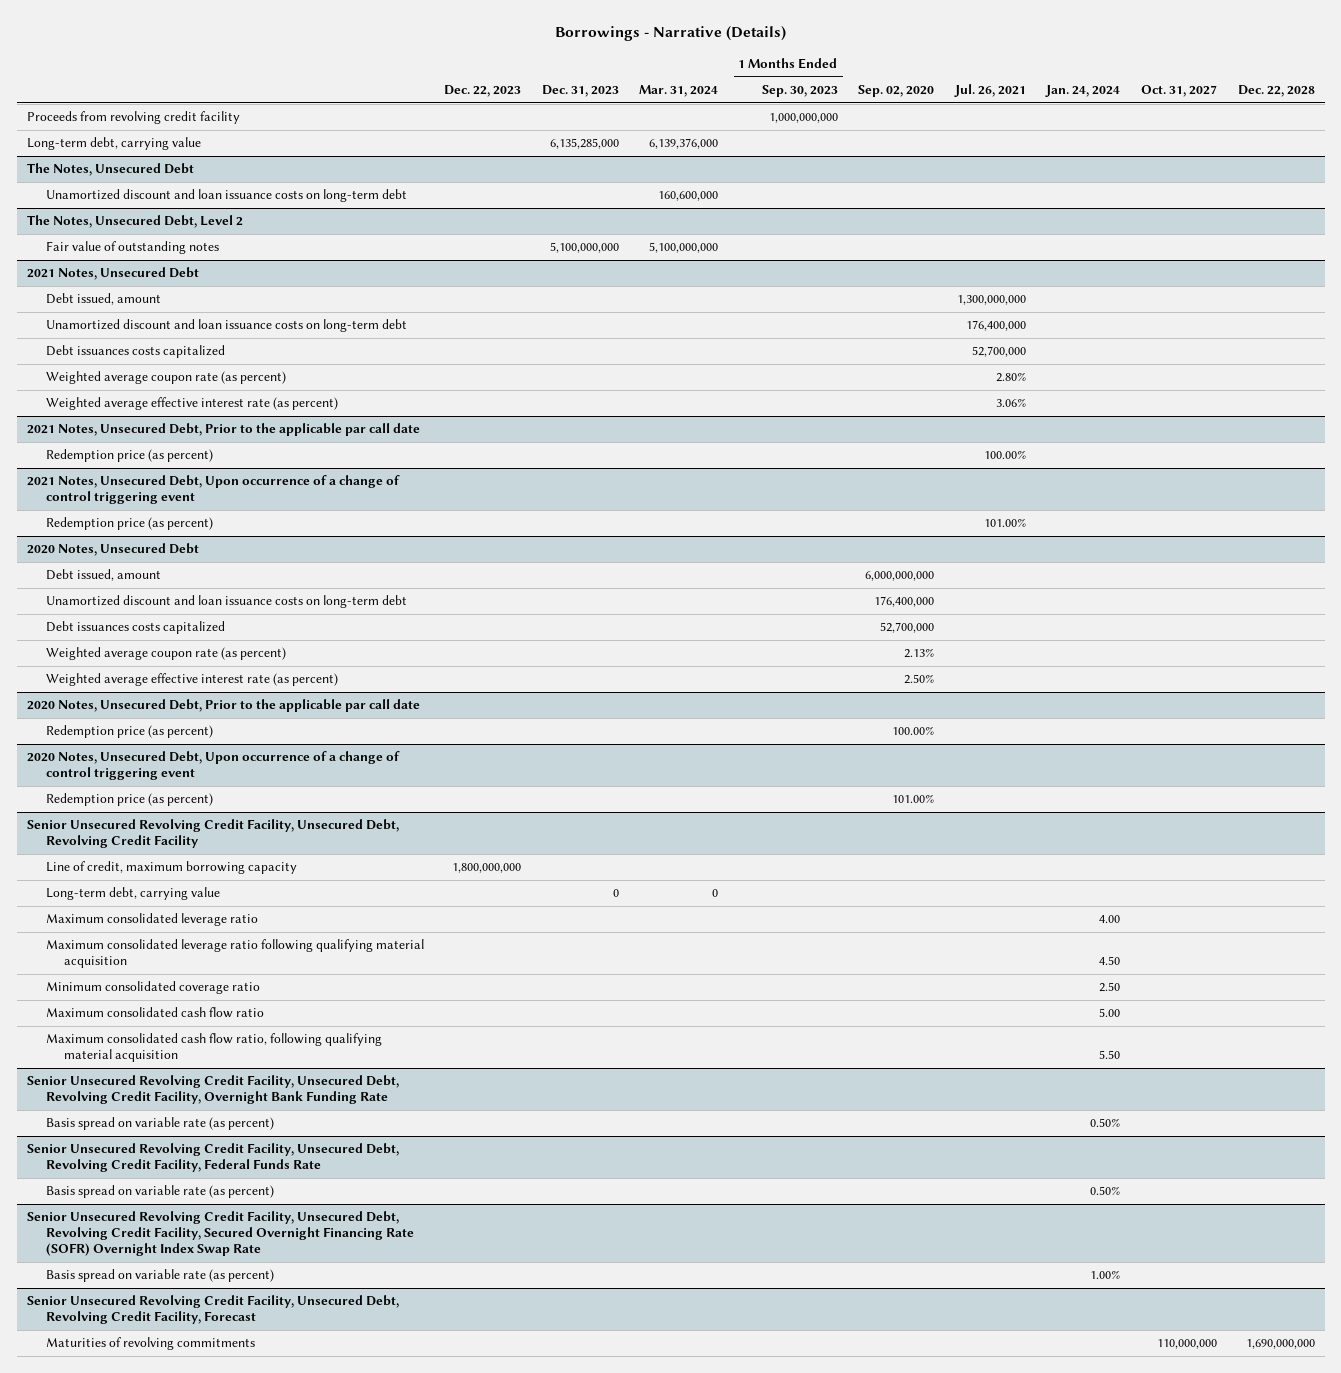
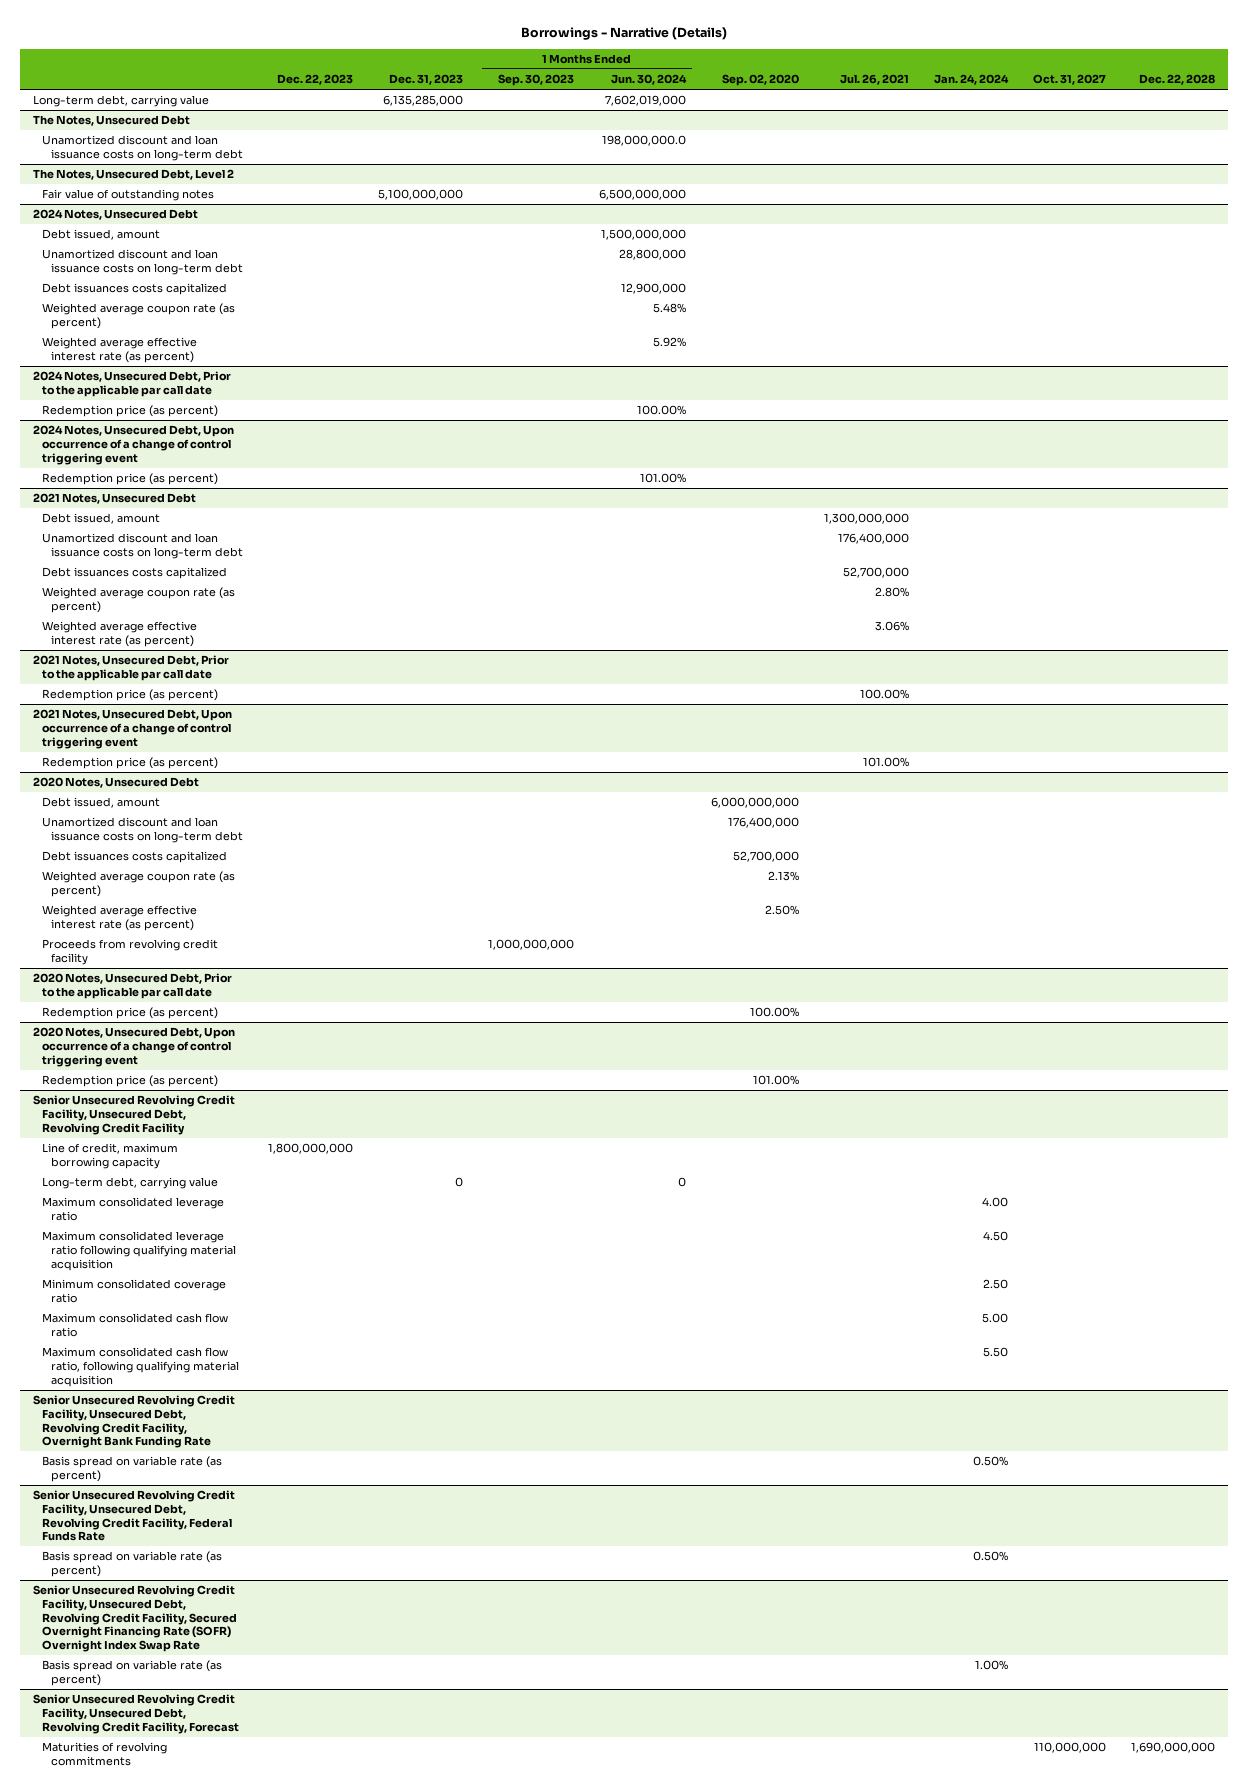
[639,85,719,98] Mar. 31, 2024 -> none
none -> [610,74,687,86] Jun. 30, 2024
[26,111,240,125] Proceeds from revolving credit facility -> none
none -> [32,209,198,221] 2024 Notes, Unsecured Debt
none -> [41,229,160,241] Debt issued, amount
none -> [41,249,243,275] Unamortized discount and loan issuance costs on long-term debt
none -> [41,283,227,296] Debt issuances costs capitalized
none -> [41,303,235,329] Weighted average coupon rate (as percent)
none -> [41,337,197,363] Weighted average effective interest rate (as percent)
none -> [32,371,231,397] 2024 Notes, Unsecured Debt, Prior to the applicable par call date
none -> [41,405,218,418] Redemption price (as percent)
none -> [32,425,234,465] 2024 Notes, Unsecured Debt, Upon occurrence of a change of control triggering event
none -> [41,473,218,486] Redemption price (as percent)
none -> [41,939,218,965] Proceeds from revolving credit facility

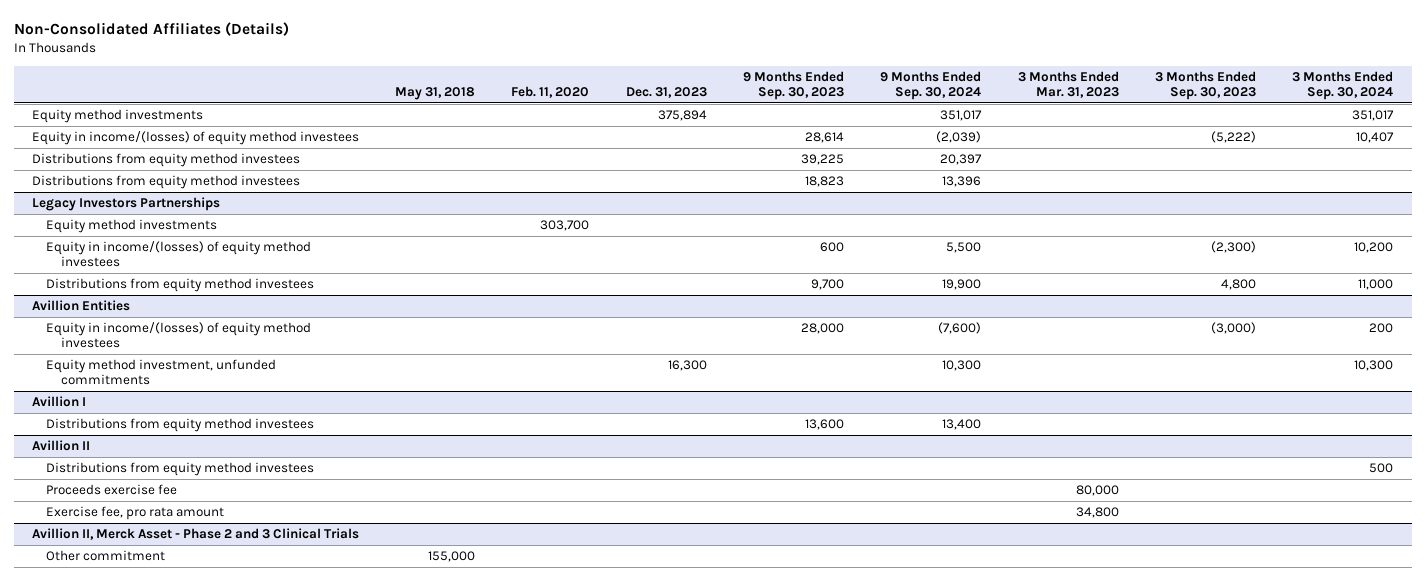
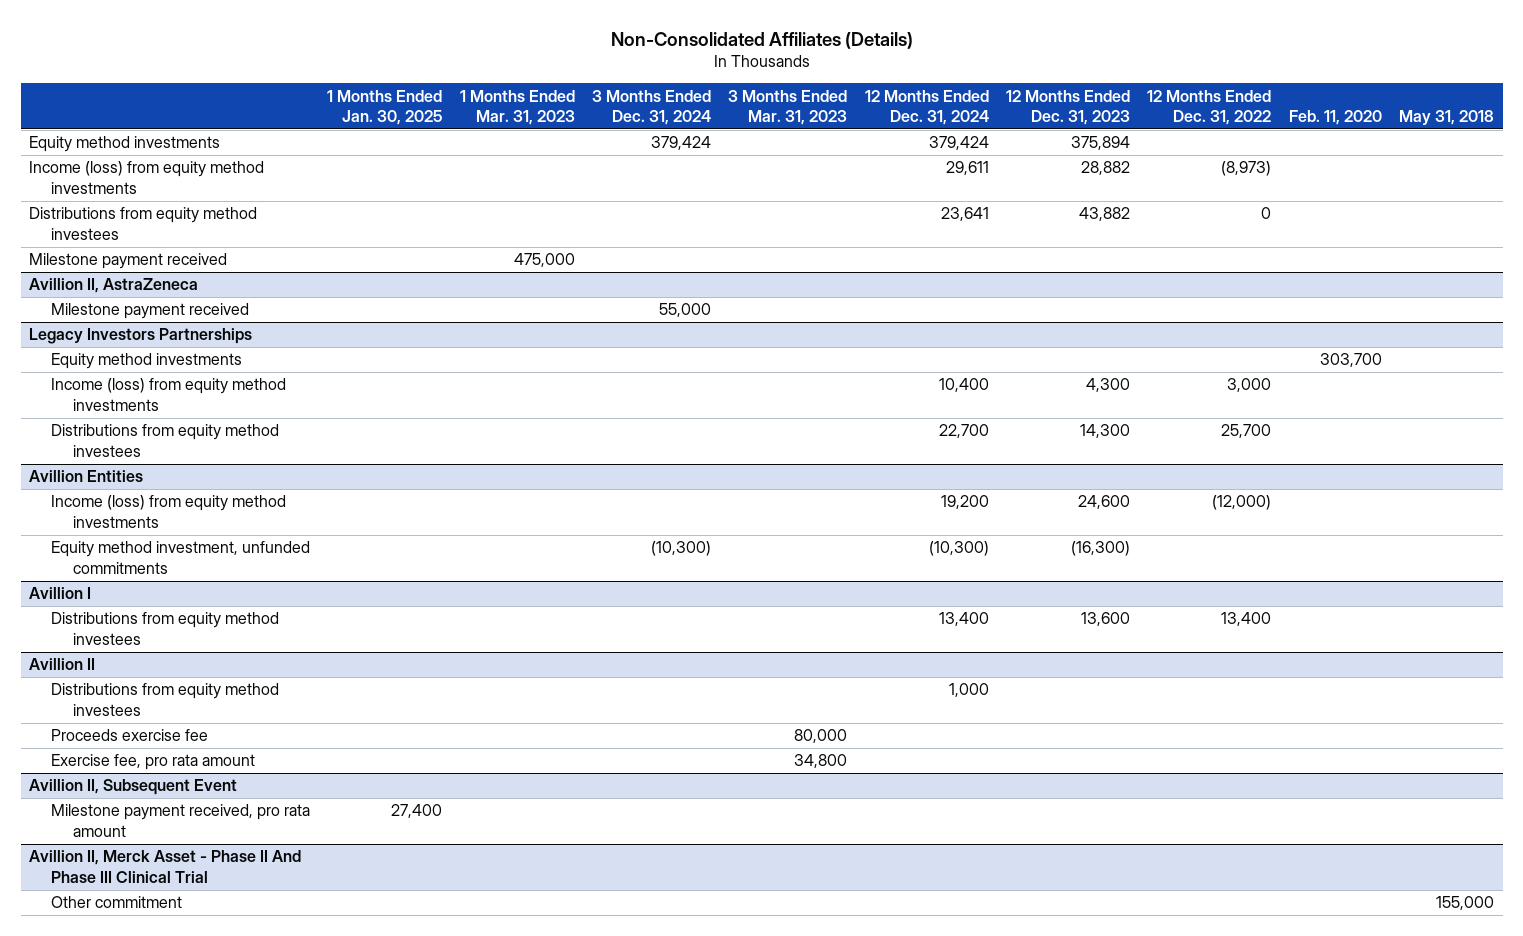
[625,87,707,99] Dec. 31, 2023 -> none
[743,70,845,101] 9 Months Ended Sep. 30, 2023 -> none
[880,70,982,101] 9 Months Ended Sep. 30, 2024 -> none
[1155,70,1257,101] 3 Months Ended Sep. 30, 2023 -> none
[1292,70,1394,101] 3 Months Ended Sep. 30, 2024 -> none
none -> [327,89,443,126] 1 Months Ended Jan. 30, 2025
none -> [459,89,575,126] 1 Months Ended Mar. 31, 2023
none -> [592,89,712,126] 3 Months Ended Dec. 31, 2024
none -> [864,89,989,126] 12 Months Ended Dec. 31, 2024
none -> [1006,89,1131,126] 12 Months Ended Dec. 31, 2023
none -> [1147,89,1272,126] 12 Months Ended Dec. 31, 2022
[31,153,300,168] Distributions from equity method investees -> none
[31,131,359,146] Equity in income/(losses) of equity method investees -> [29,161,265,194] Income (loss) from equity method investments
none -> [29,253,228,270] Milestone payment received
none -> [29,278,199,294] Avillion II, AstraZeneca
none -> [51,303,250,320] Milestone payment received
[46,241,312,268] Equity in income/(losses) of equity method investees -> [51,378,287,411] Income (loss) from equity method investments
[46,322,312,349] Equity in income/(losses) of equity method investees -> [51,495,287,528] Income (loss) from equity method investments
none -> [29,779,238,796] Avillion II, Subsequent Event
none -> [51,804,311,837] Milestone payment received, pro rata amount
[31,528,359,541] Avillion II, Merck Asset - Phase 2 and 3 Clinical Trials -> [29,850,302,883] Avillion II, Merck Asset - Phase II And Phase III Clinical Trial

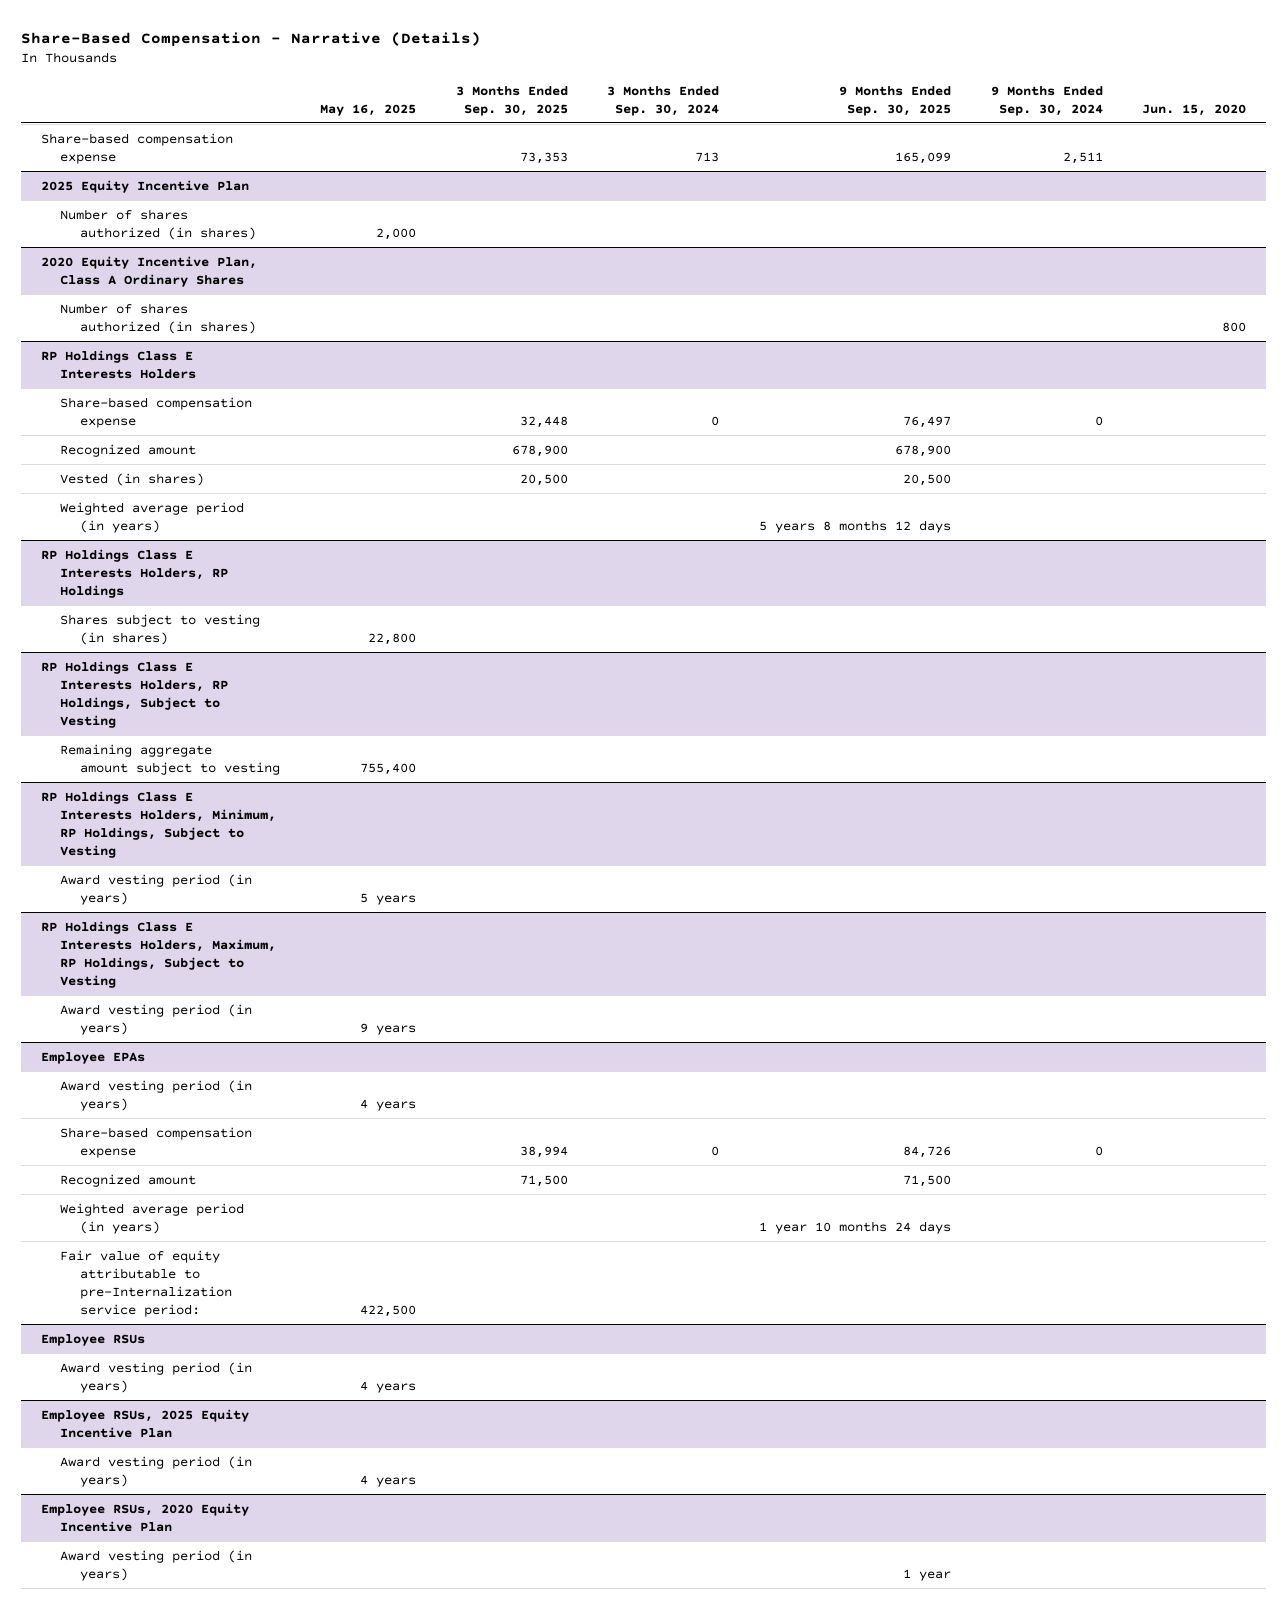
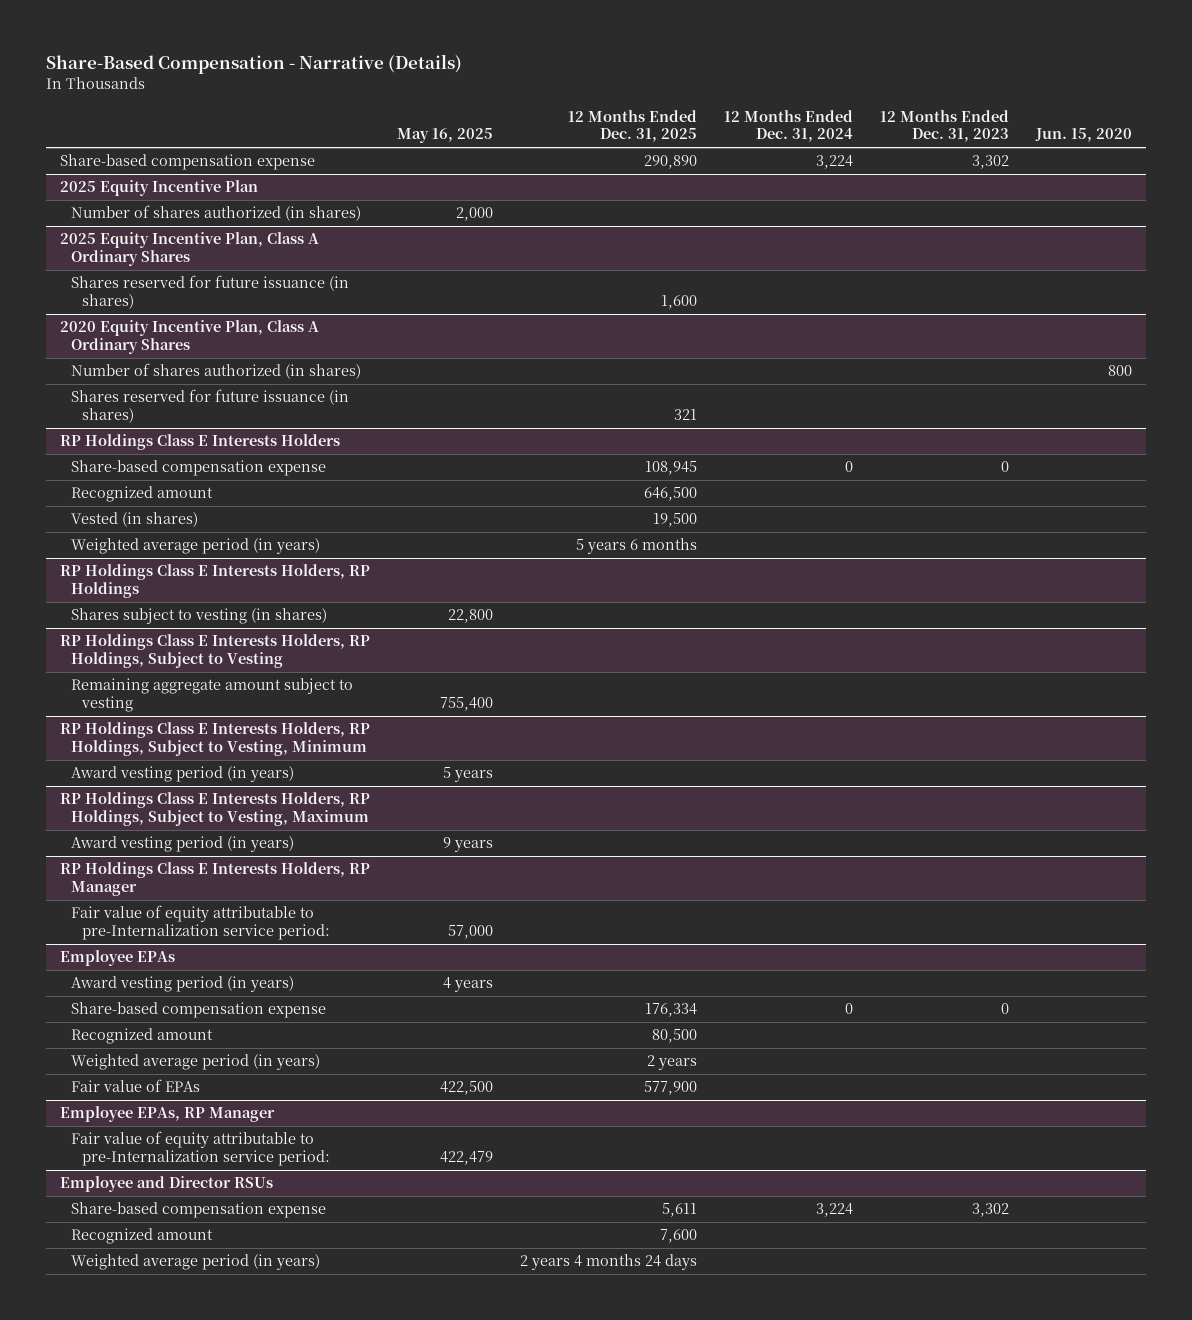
[455,85,568,116] 3 Months Ended Sep. 30, 2025 -> none
[607,85,720,116] 3 Months Ended Sep. 30, 2024 -> none
[838,85,951,116] 9 Months Ended Sep. 30, 2025 -> none
[990,85,1103,116] 9 Months Ended Sep. 30, 2024 -> none
none -> [567,110,697,143] 12 Months Ended Dec. 31, 2025
none -> [724,110,854,143] 12 Months Ended Dec. 31, 2024
none -> [880,110,1010,143] 12 Months Ended Dec. 31, 2023
none -> [59,232,319,266] 2025 Equity Incentive Plan, Class A Ordinary Shares
none -> [70,275,349,309] Shares reserved for future issuance (in shares)
none -> [70,389,349,423] Shares reserved for future issuance (in shares)
[40,790,277,859] RP Holdings Class E Interests Holders, Minimum, RP Holdings, Subject to Vesting -> [59,722,370,756] RP Holdings Class E Interests Holders, RP Holdings, Subject to Vesting, Minimum
[40,920,277,989] RP Holdings Class E Interests Holders, Maximum, RP Holdings, Subject to Vesting -> [59,792,370,826] RP Holdings Class E Interests Holders, RP Holdings, Subject to Vesting, Maximum
none -> [59,862,370,896] RP Holdings Class E Interests Holders, RP Manager
none -> [70,905,331,940] Fair value of equity attributable to pre-Internalization service period:
[40,1333,145,1346] Employee RSUs -> none
[60,1361,253,1393] Award vesting period (in years) -> none
[40,1408,249,1438] Employee RSUs, 2025 Equity Incentive Plan -> none
[60,1455,253,1487] Award vesting period (in years) -> none
[40,1502,249,1532] Employee RSUs, 2020 Equity Incentive Plan -> none
[60,1549,253,1581] Award vesting period (in years) -> none
[60,1249,233,1318] Fair value of equity attributable to pre-Internalization service period: -> [70,1079,200,1093] Fair value of EPAs
none -> [59,1106,275,1123] Employee EPAs, RP Manager
none -> [70,1131,331,1166] Fair value of equity attributable to pre-Internalization service period:
none -> [59,1176,273,1193] Employee and Director RSUs
none -> [70,1202,326,1219] Share-based compensation expense
none -> [70,1228,213,1245] Recognized amount
none -> [70,1254,320,1271] Weighted average period (in years)

